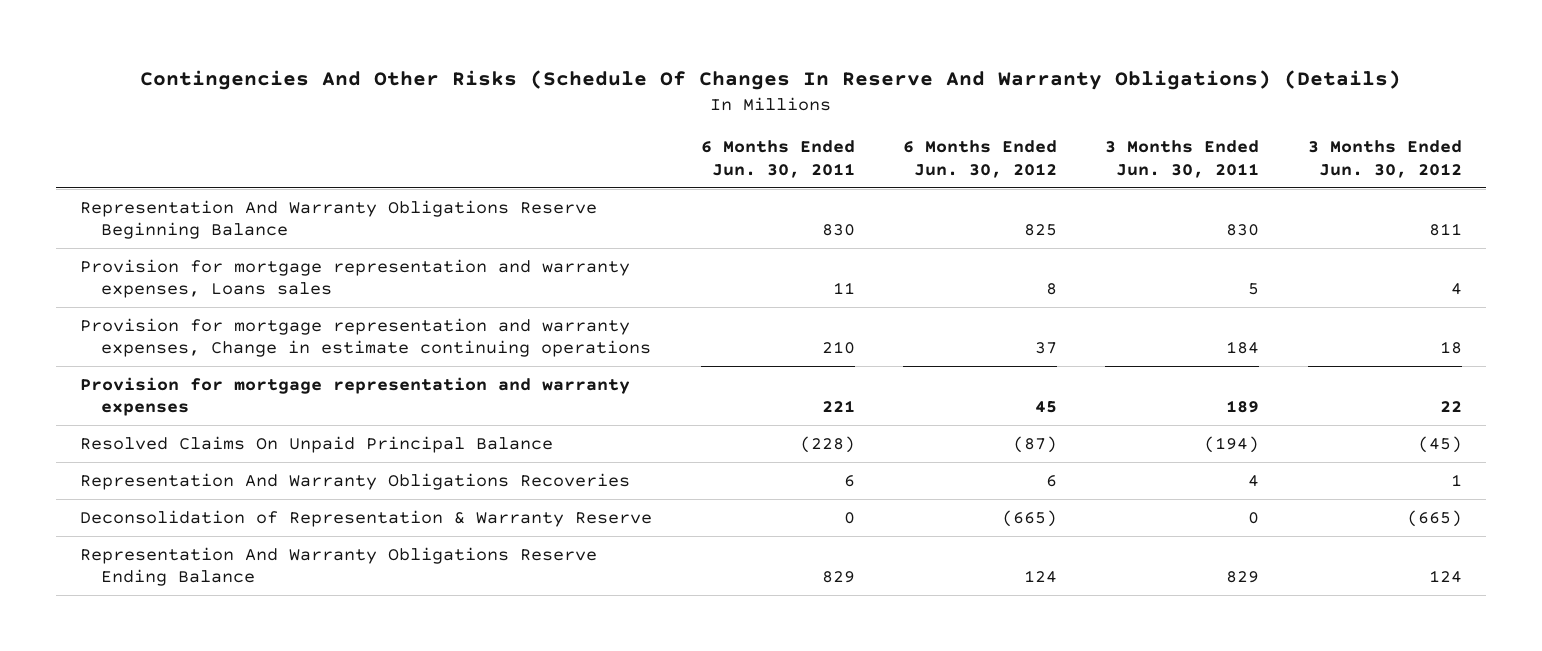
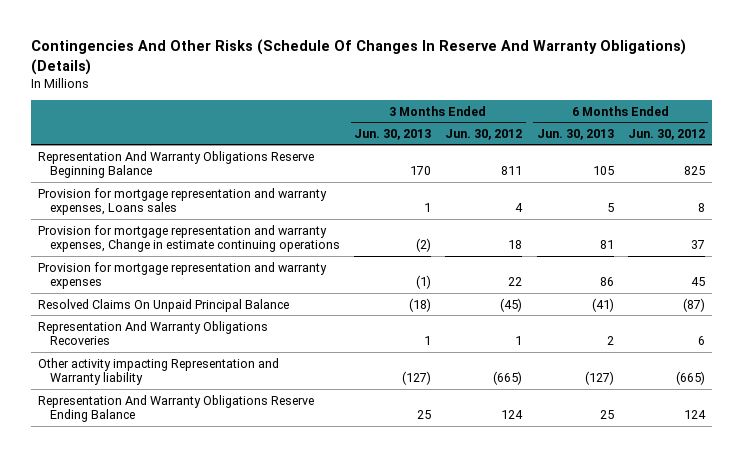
[700,140,855,178] 6 Months Ended Jun. 30, 2011 -> none
[1105,140,1260,178] 3 Months Ended Jun. 30, 2011 -> none
none -> [354,128,432,140] Jun. 30, 2013
none -> [536,128,614,140] Jun. 30, 2013
[80,509,653,527] Deconsolidation of Representation & Warranty Reserve -> [38,357,280,386] Other activity impacting Representation and Warranty liability

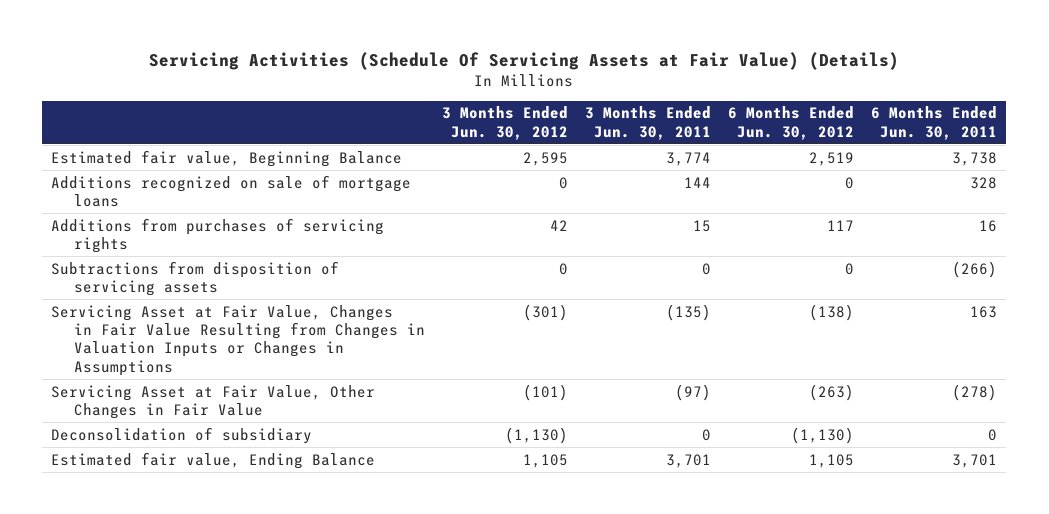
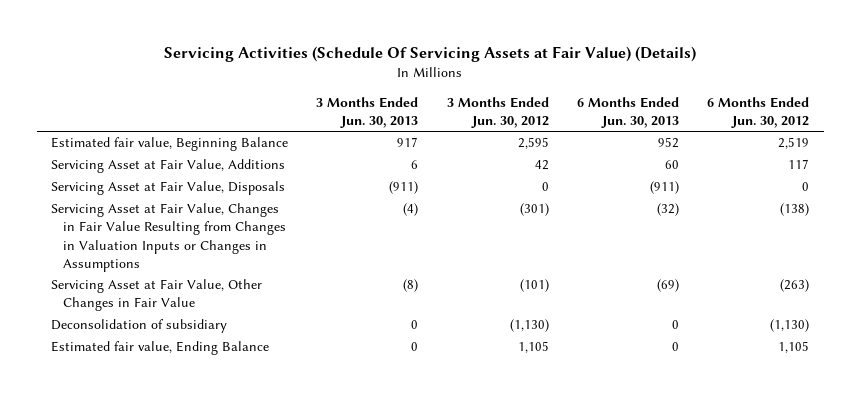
[585,106,712,140] 3 Months Ended Jun. 30, 2011 -> none
[871,106,998,140] 6 Months Ended Jun. 30, 2011 -> none
none -> [316,96,419,128] 3 Months Ended Jun. 30, 2013
none -> [576,96,679,128] 6 Months Ended Jun. 30, 2013
[51,174,412,207] Additions recognized on sale of mortgage loans -> none
[51,217,385,253] Additions from purchases of servicing rights -> [50,159,285,174] Servicing Asset at Fair Value, Additions
[51,260,340,296] Subtractions from disposition of servicing assets -> [50,181,285,196] Servicing Asset at Fair Value, Disposals

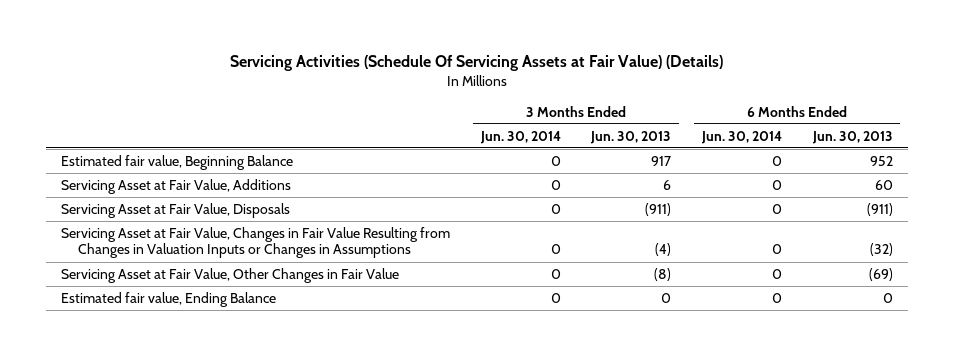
[446,96,549,128] 3 Months Ended Jun. 30, 2012 -> none
[707,96,810,128] 6 Months Ended Jun. 30, 2012 -> none
none -> [479,130,561,144] Jun. 30, 2014
none -> [701,130,783,144] Jun. 30, 2014
[50,319,227,334] Deconsolidation of subsidiary -> none

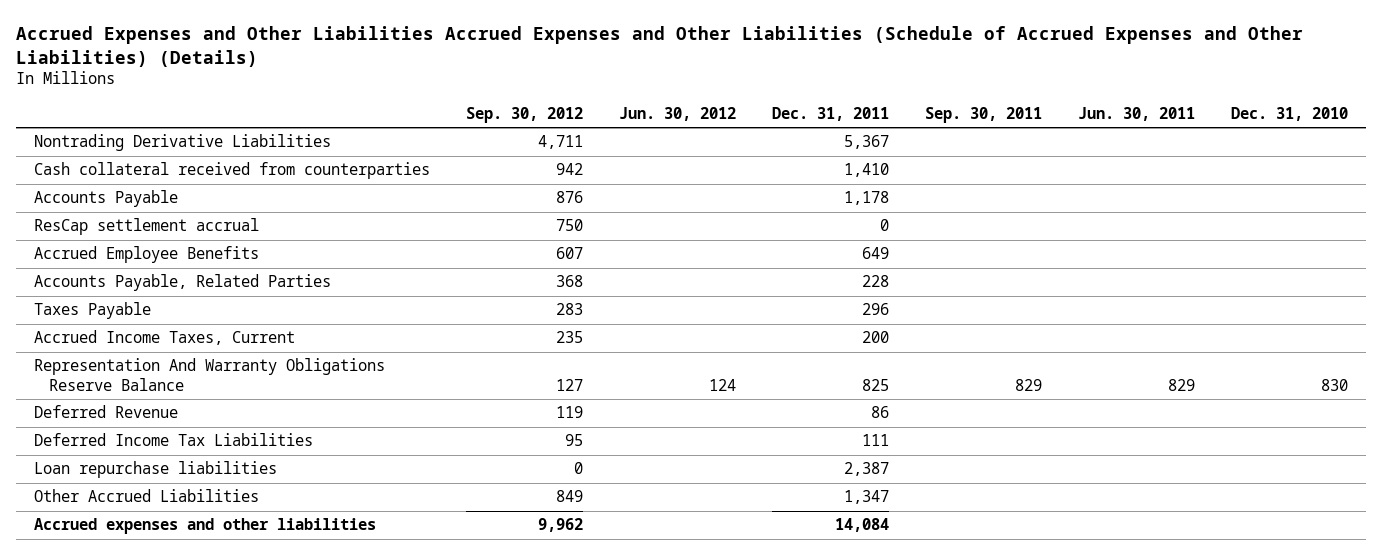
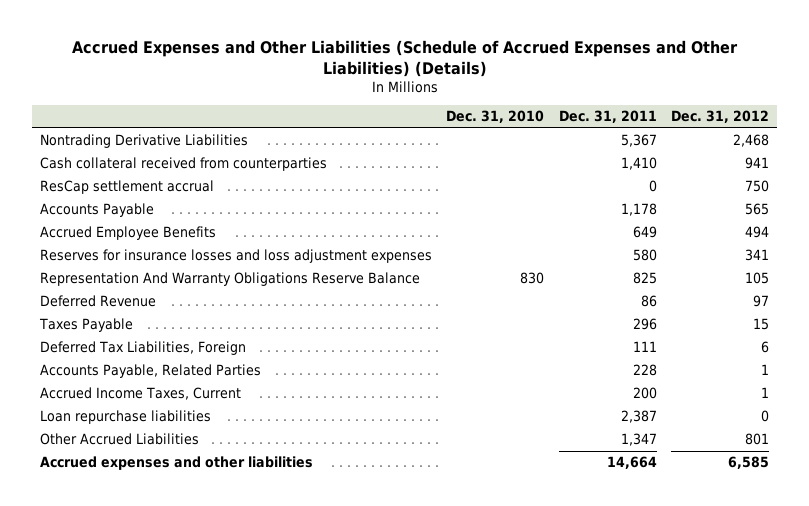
[16,25,1304,67] Accrued Expenses and Other Liabilities Accrued Expenses and Other Liabilities (Schedule of Accrued Expenses and Other Liabilities) (Details) -> [71,40,738,77] Accrued Expenses and Other Liabilities (Schedule of Accrued Expenses and Other Liabilities) (Details)
[466,106,584,123] Sep. 30, 2012 -> none
[619,106,737,121] Jun. 30, 2012 -> none
[925,106,1043,123] Sep. 30, 2011 -> none
[1078,106,1196,121] Jun. 30, 2011 -> none
none -> [671,110,770,124] Dec. 31, 2012
[34,190,179,208] Accounts Payable -> [39,203,154,218] Accounts Payable
none -> [39,249,432,264] Reserves for insurance losses and loss adjustment expenses
[34,302,152,320] Taxes Payable -> [38,318,133,333] Taxes Payable
[34,433,314,447] Deferred Income Tax Liabilities -> [39,341,246,356] Deferred Tax Liabilities, Foreign
[34,274,332,292] Accounts Payable, Related Parties -> [39,364,261,379] Accounts Payable, Related Parties
[34,330,296,346] Accrued Income Taxes, Current -> [39,387,241,401] Accrued Income Taxes, Current
[835,518,890,533] 14,084 -> [606,456,657,470] 14,664

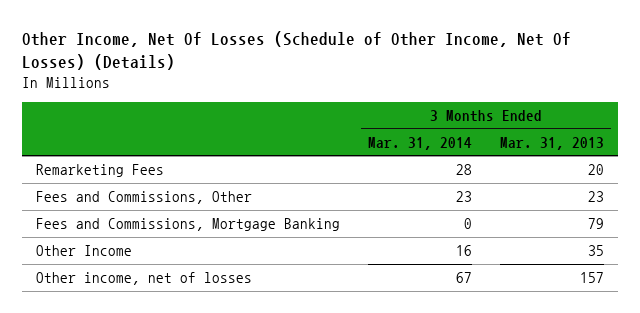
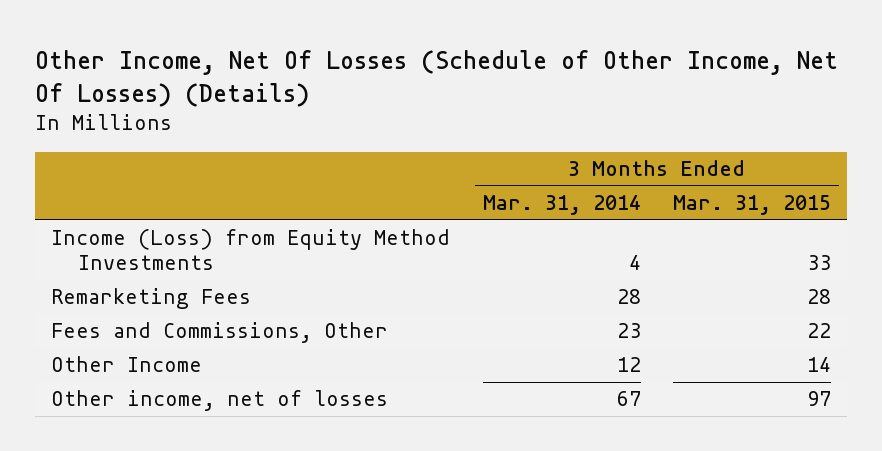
[499,136,604,150] Mar. 31, 2013 -> none
none -> [672,195,831,216] Mar. 31, 2015
none -> [51,229,451,270] Income (Loss) from Equity Method Investments
[35,217,340,231] Fees and Commissions, Mortgage Banking -> none
[455,244,472,256] 16 -> [616,357,641,373] 12

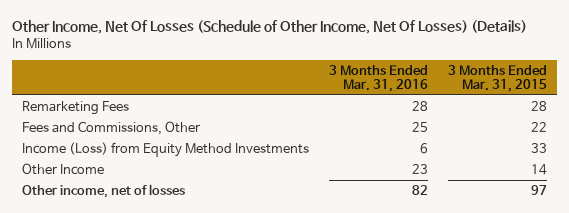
[482,195,641,216] Mar. 31, 2014 -> none
none -> [329,64,429,92] 3 Months Ended Mar. 31, 2016
[51,229,451,270] Income (Loss) from Equity Method Investments -> [21,141,309,157] Income (Loss) from Equity Method Investments

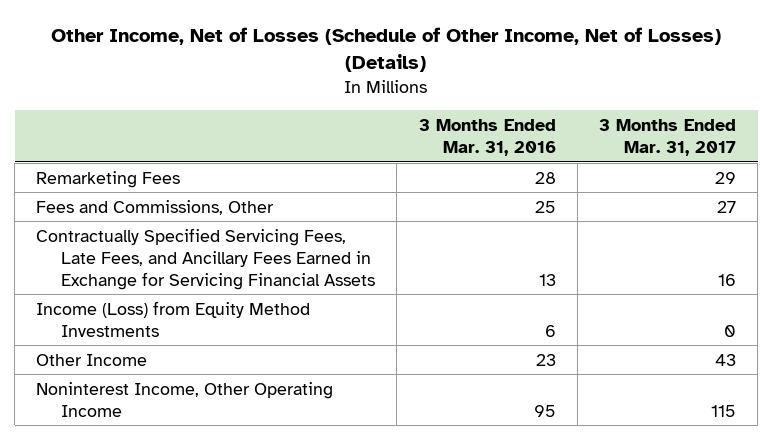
[11,19,527,34] Other Income, Net Of Losses (Schedule of Other Income, Net Of Losses) (Details) -> [51,26,722,73] Other Income, Net of Losses (Schedule of Other Income, Net of Losses) (Details)
[448,64,548,92] 3 Months Ended Mar. 31, 2015 -> none
none -> [598,118,736,156] 3 Months Ended Mar. 31, 2017
none -> [36,227,376,290] Contractually Specified Servicing Fees, Late Fees, and Ancillary Fees Earned in Exchange for Servicing Financial Assets
[21,183,185,198] Other income, net of losses -> [36,381,334,417] Noninterest Income, Other Operating Income
[412,184,429,195] 82 -> [533,404,556,417] 95

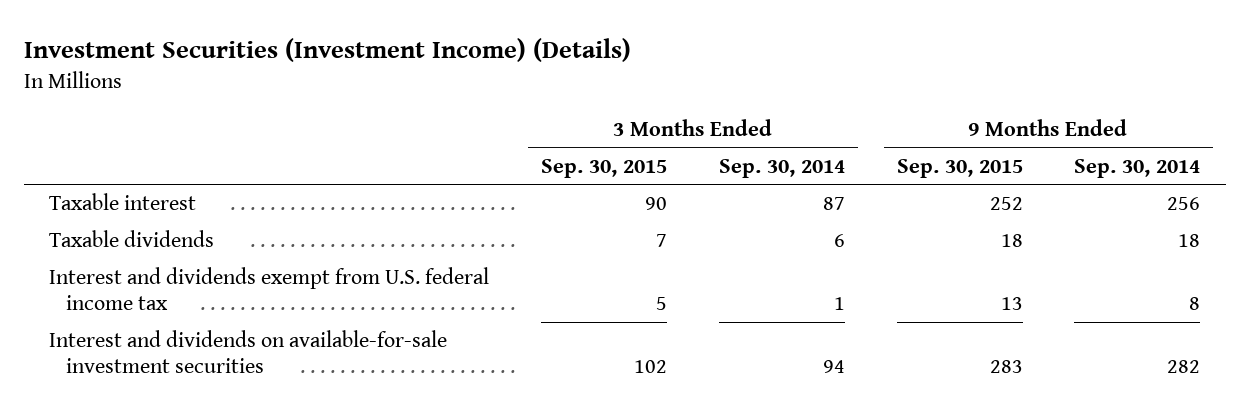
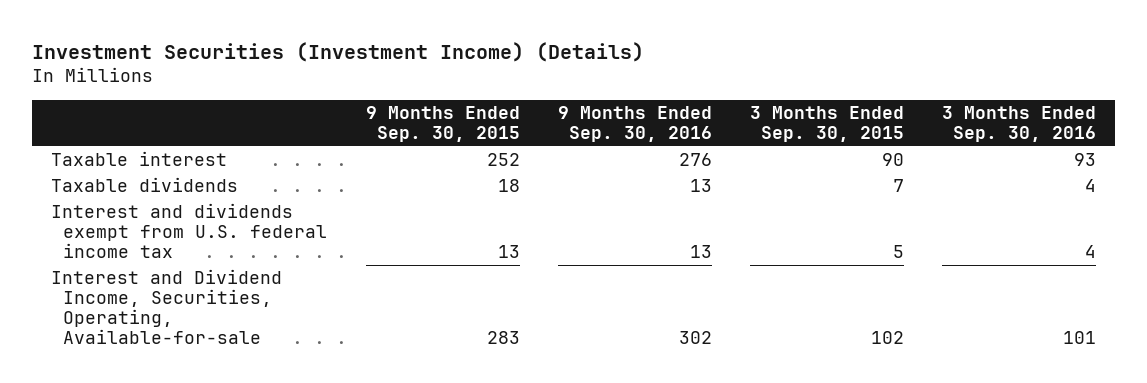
[718,158,845,178] Sep. 30, 2014 -> none
[1074,158,1201,178] Sep. 30, 2014 -> none
none -> [557,105,712,143] 9 Months Ended Sep. 30, 2016
none -> [941,105,1096,143] 3 Months Ended Sep. 30, 2016
[49,330,448,374] Interest and dividends on available-for-sale investment securities -> [50,269,282,345] Interest and Dividend Income, Securities, Operating, Available-for-sale

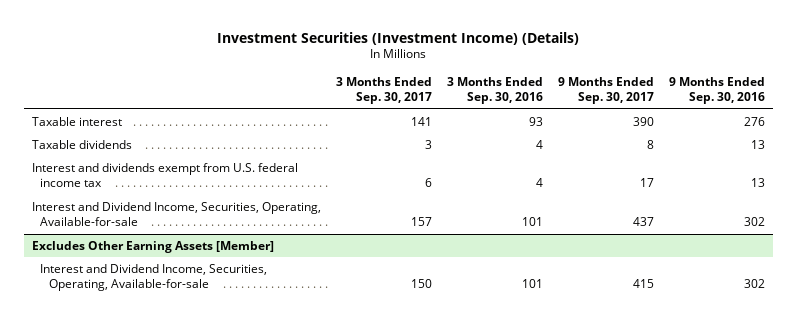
[365,105,520,143] 9 Months Ended Sep. 30, 2015 -> none
[749,105,904,143] 3 Months Ended Sep. 30, 2015 -> none
none -> [335,77,432,105] 3 Months Ended Sep. 30, 2017
none -> [557,77,654,105] 9 Months Ended Sep. 30, 2017
none -> [31,240,274,253] Excludes Other Earning Assets [Member]
none -> [40,263,268,291] Interest and Dividend Income, Securities, Operating, Available-for-sale

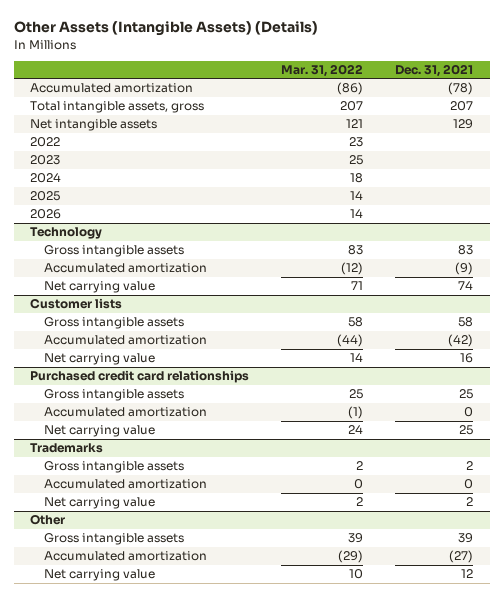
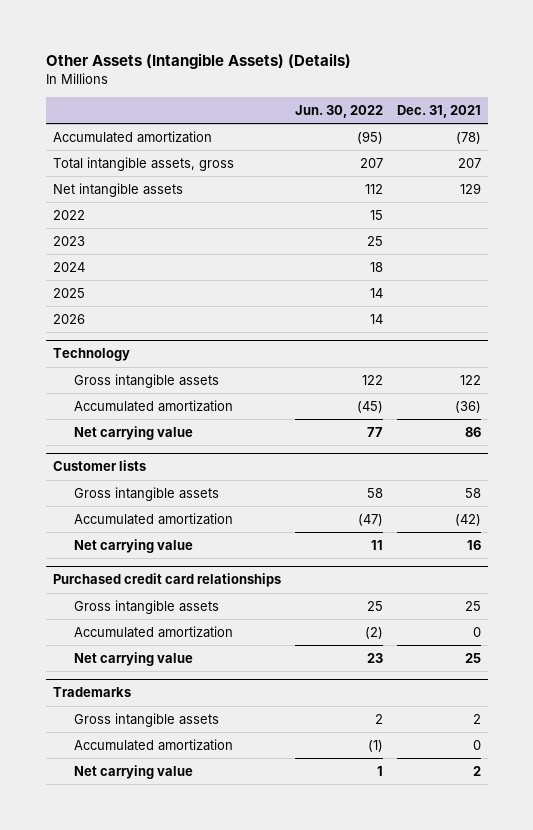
[281,63,364,77] Mar. 31, 2022 -> none
none -> [294,104,383,118] Jun. 30, 2022
[458,245,474,256] 83 -> [459,374,481,385] 122
[455,262,474,276] (9) -> [454,400,481,413] (36)
[458,281,474,291] 74 -> [464,426,481,437] 86
[29,514,65,526] Other -> none
[44,533,185,546] Gross intangible assets -> none
[44,551,208,562] Accumulated amortization -> none
[44,569,156,582] Net carrying value -> none

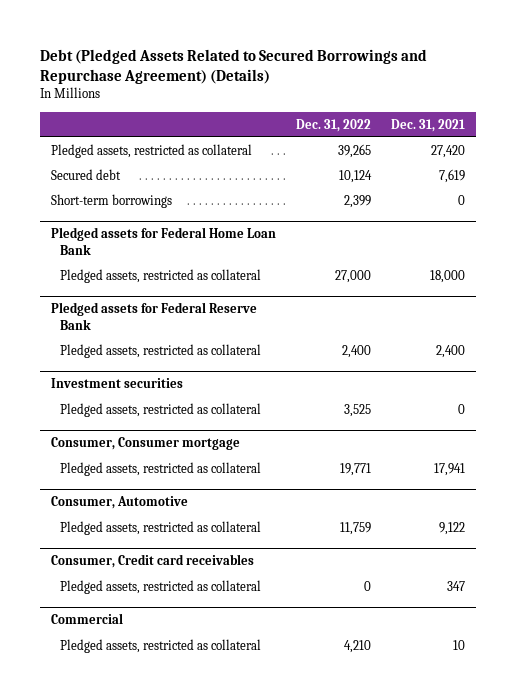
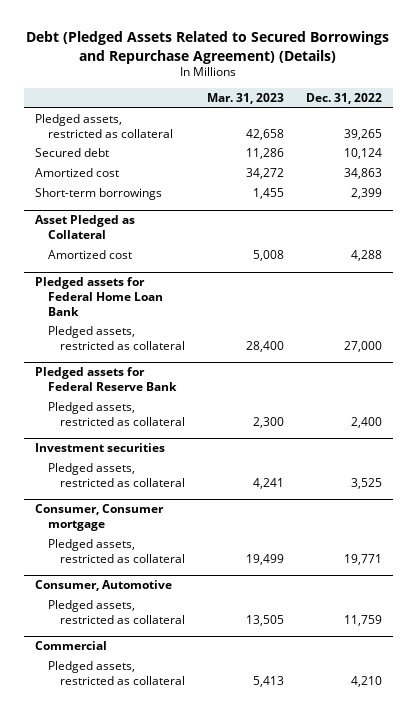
[391,118,466,132] Dec. 31, 2021 -> none
none -> [206,93,284,105] Mar. 31, 2023
none -> [35,168,120,178] Amortized cost
none -> [35,215,136,240] Asset Pledged as Collateral
none -> [47,250,132,260] Amortized cost
[50,554,254,569] Consumer, Credit card receivables -> none
[59,580,261,595] Pledged assets, restricted as collateral -> none

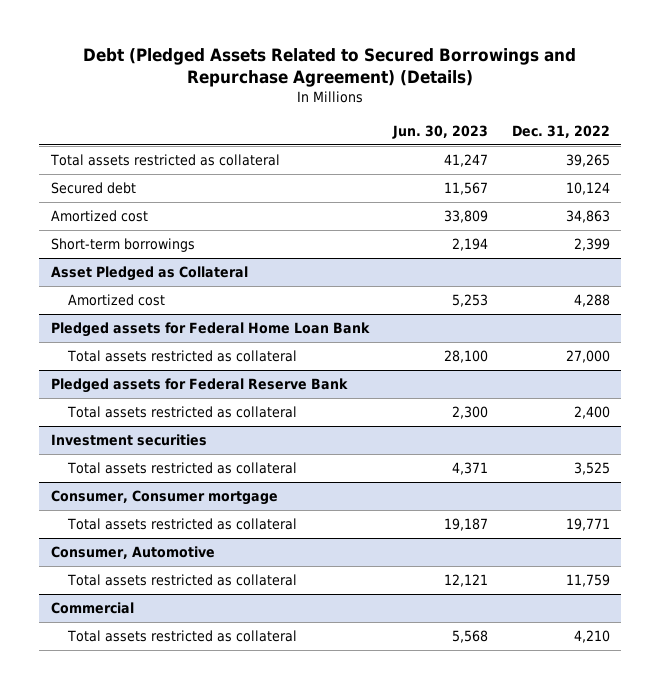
[206,93,284,105] Mar. 31, 2023 -> none
none -> [391,124,488,139] Jun. 30, 2023
[35,114,173,138] Pledged assets, restricted as collateral -> [49,154,280,167] Total assets restricted as collateral
[47,326,186,350] Pledged assets, restricted as collateral -> [66,350,297,363] Total assets restricted as collateral
[47,402,186,426] Pledged assets, restricted as collateral -> [66,406,297,419] Total assets restricted as collateral
[47,463,186,487] Pledged assets, restricted as collateral -> [66,462,297,475] Total assets restricted as collateral
[47,539,186,563] Pledged assets, restricted as collateral -> [66,518,297,531] Total assets restricted as collateral
[47,600,186,624] Pledged assets, restricted as collateral -> [66,574,297,587] Total assets restricted as collateral
[47,661,186,685] Pledged assets, restricted as collateral -> [66,630,297,643] Total assets restricted as collateral

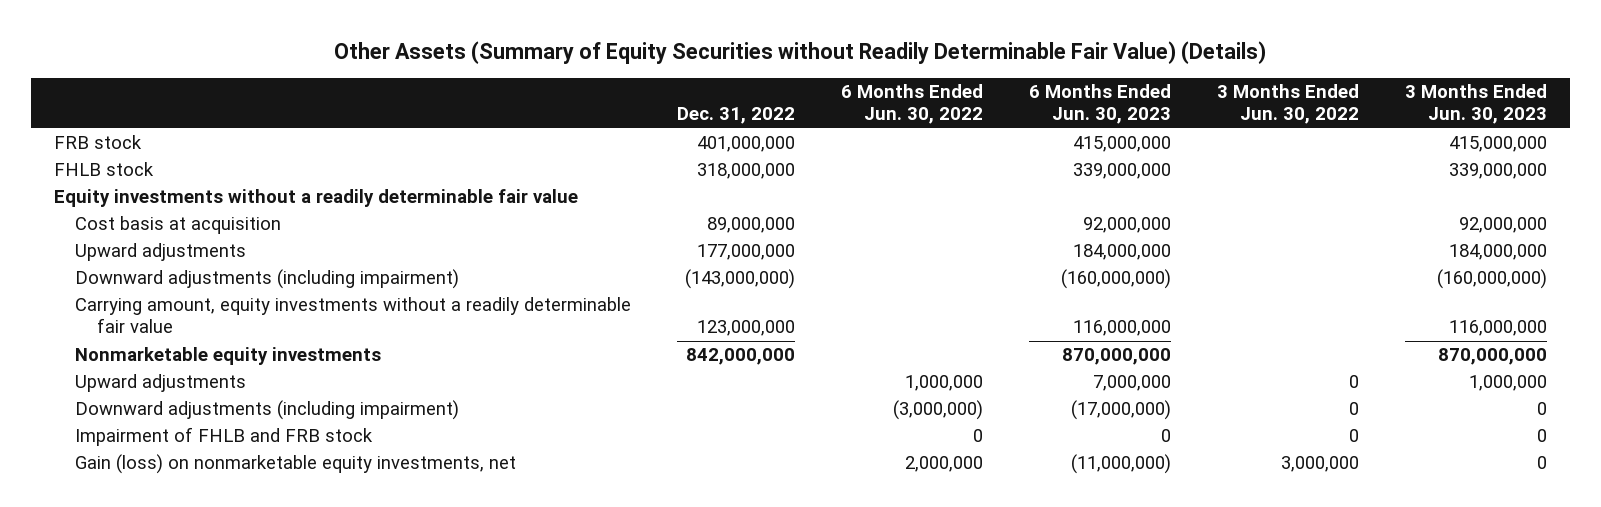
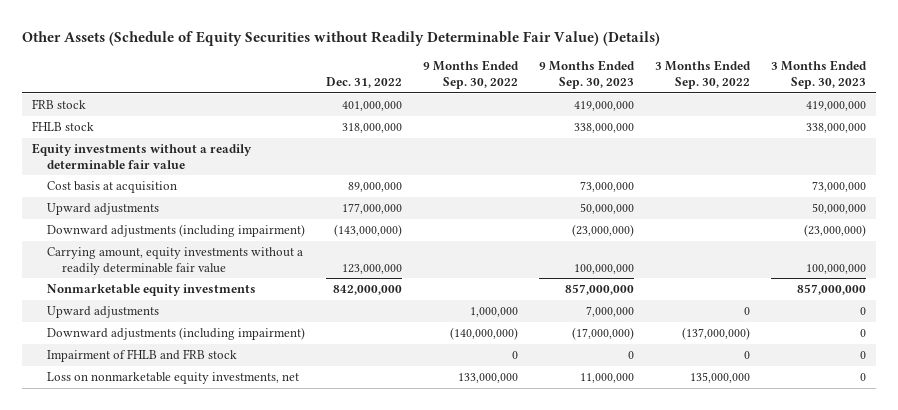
[334,41,1267,65] Other Assets (Summary of Equity Securities without Readily Determinable Fair Value) (Details) -> [21,30,660,46] Other Assets (Schedule of Equity Securities without Readily Determinable Fair Value) (Details)
[841,84,984,125] 6 Months Ended Jun. 30, 2022 -> none
[1029,84,1172,125] 6 Months Ended Jun. 30, 2023 -> none
[1217,84,1360,125] 3 Months Ended Jun. 30, 2022 -> none
[1405,84,1548,125] 3 Months Ended Jun. 30, 2023 -> none
none -> [422,60,519,89] 9 Months Ended Sep. 30, 2022
none -> [538,60,635,89] 9 Months Ended Sep. 30, 2023
none -> [654,60,751,89] 3 Months Ended Sep. 30, 2022
none -> [770,60,867,89] 3 Months Ended Sep. 30, 2023
[75,454,517,475] Gain (loss) on nonmarketable equity investments, net -> [47,372,300,385] Loss on nonmarketable equity investments, net

